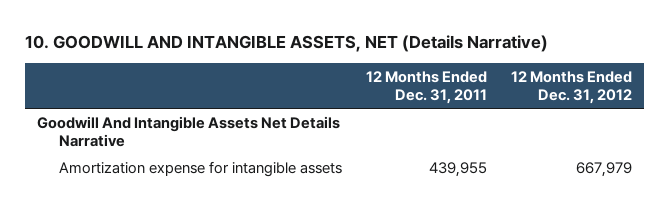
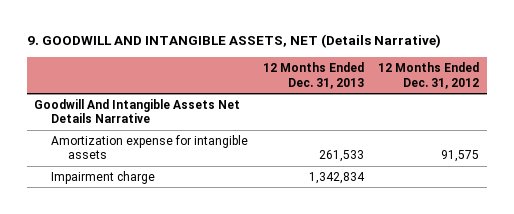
[24,35,548,53] 10. GOODWILL AND INTANGIBLE ASSETS, NET (Details Narrative) -> [27,34,442,49] 9. GOODWILL AND INTANGIBLE ASSETS, NET (Details Narrative)
[366,71,488,105] 12 Months Ended Dec. 31, 2011 -> none
none -> [262,62,364,89] 12 Months Ended Dec. 31, 2013
[576,161,633,177] 667,979 -> [441,150,480,163] 91,575
none -> [51,170,156,184] Impairment charge

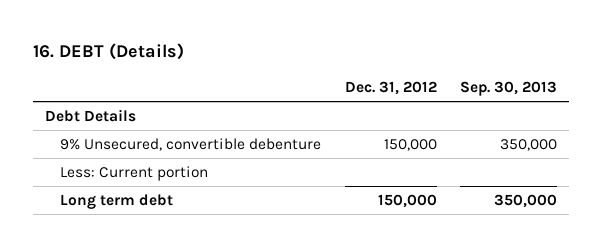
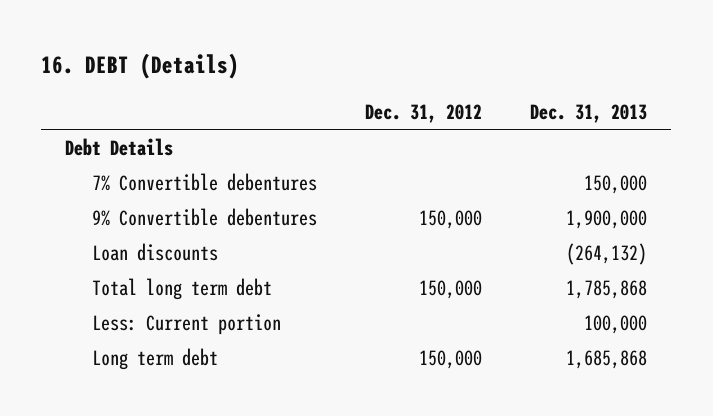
[460,81,558,97] Sep. 30, 2013 -> none
none -> [530,103,648,123] Dec. 31, 2013
none -> [91,172,317,191] 7% Convertible debentures
[60,138,322,152] 9% Unsecured, convertible debenture -> [91,207,317,226] 9% Convertible debentures
none -> [91,242,218,261] Loan discounts
none -> [91,277,272,300] Total long term debt

